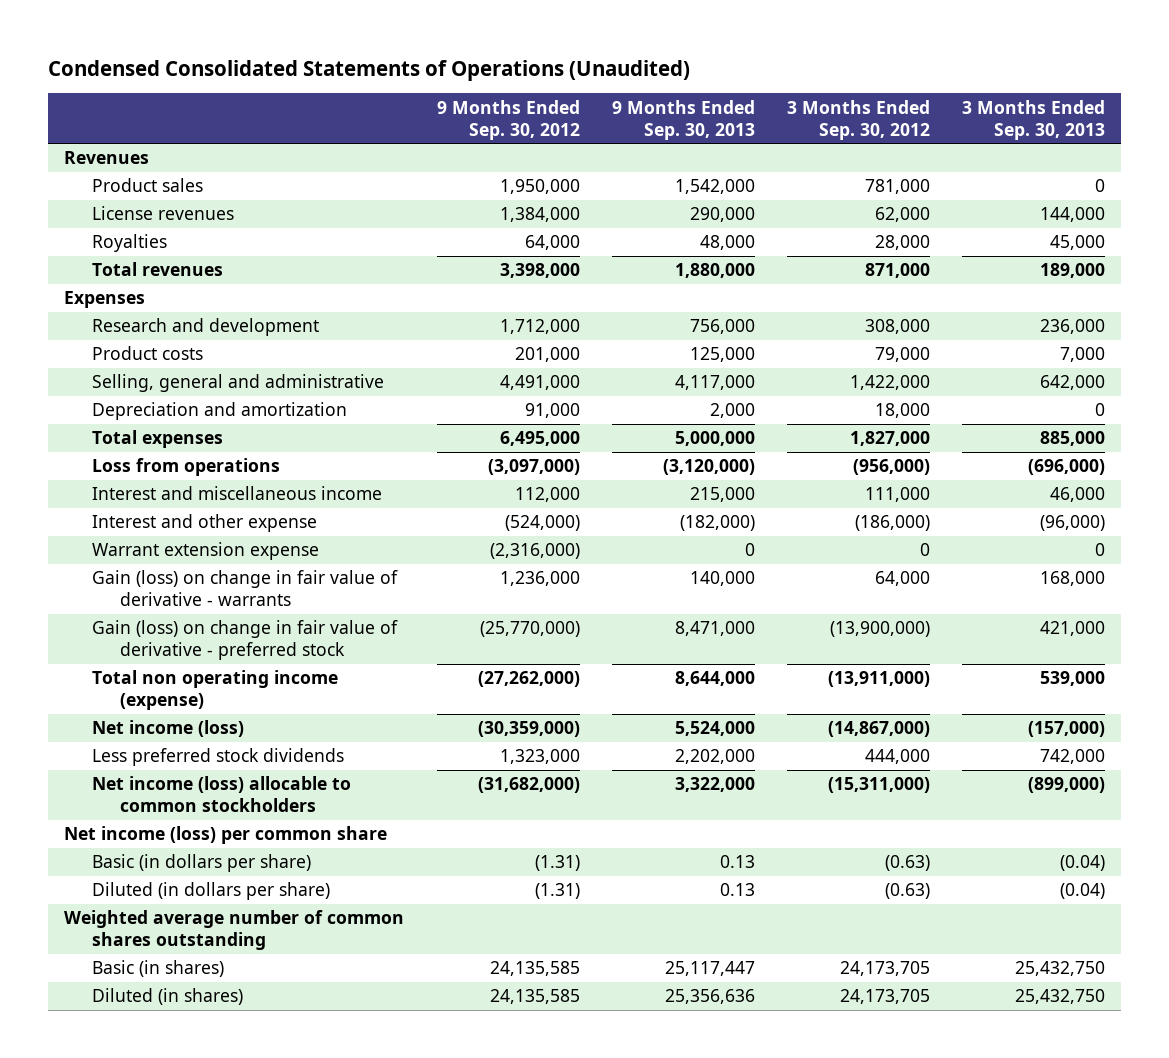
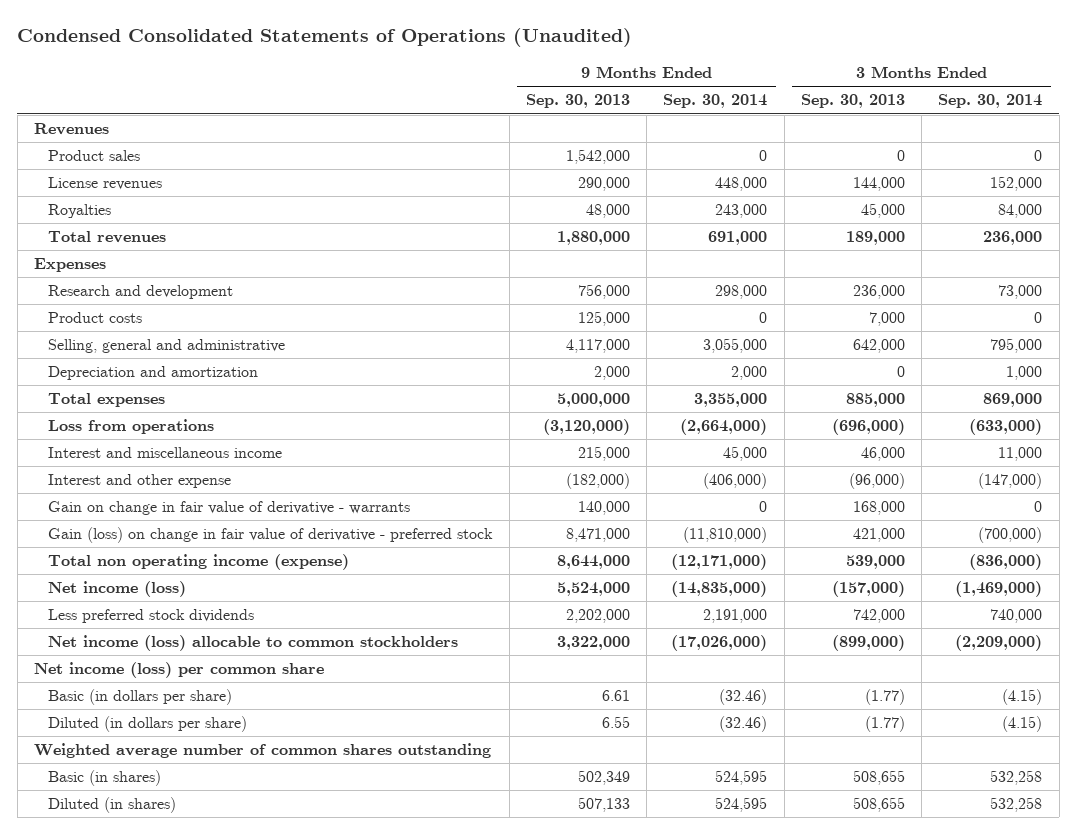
[436,99,580,140] 9 Months Ended Sep. 30, 2012 -> none
[786,99,930,140] 3 Months Ended Sep. 30, 2012 -> none
none -> [663,94,768,109] Sep. 30, 2014
none -> [938,94,1043,109] Sep. 30, 2014
[91,542,319,561] Warrant extension expense -> none
[91,570,398,607] Gain (loss) on change in fair value of derivative - warrants -> [48,501,411,516] Gain on change in fair value of derivative - warrants
[719,855,755,869] 0.13 -> [601,690,630,702] 6.61
[1060,855,1106,872] (0.04) -> [864,689,905,706] (1.77)
[719,883,755,897] 0.13 -> [601,716,630,729] 6.55
[1060,883,1106,900] (0.04) -> [864,716,905,733] (1.77)
[664,961,755,977] 25,117,447 -> [577,770,630,786] 502,349
[1015,961,1106,977] 25,432,750 -> [852,770,905,786] 508,655
[664,989,755,1005] 25,356,636 -> [577,797,630,813] 507,133
[1015,989,1106,1005] 25,432,750 -> [852,797,905,813] 508,655

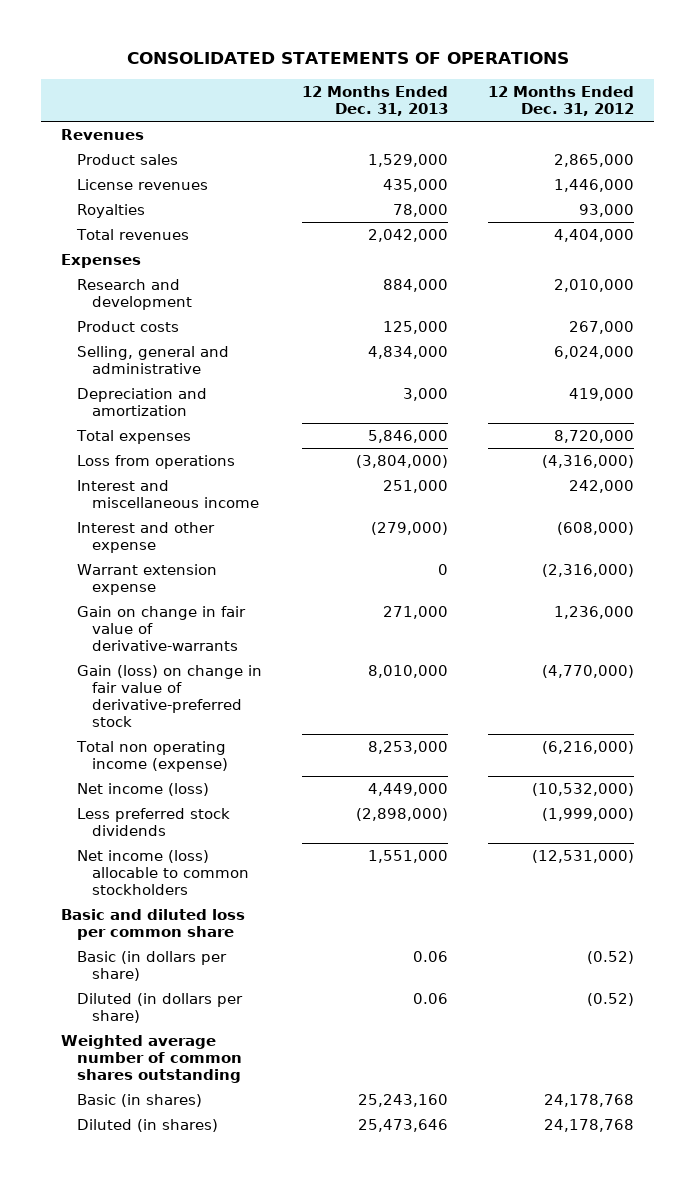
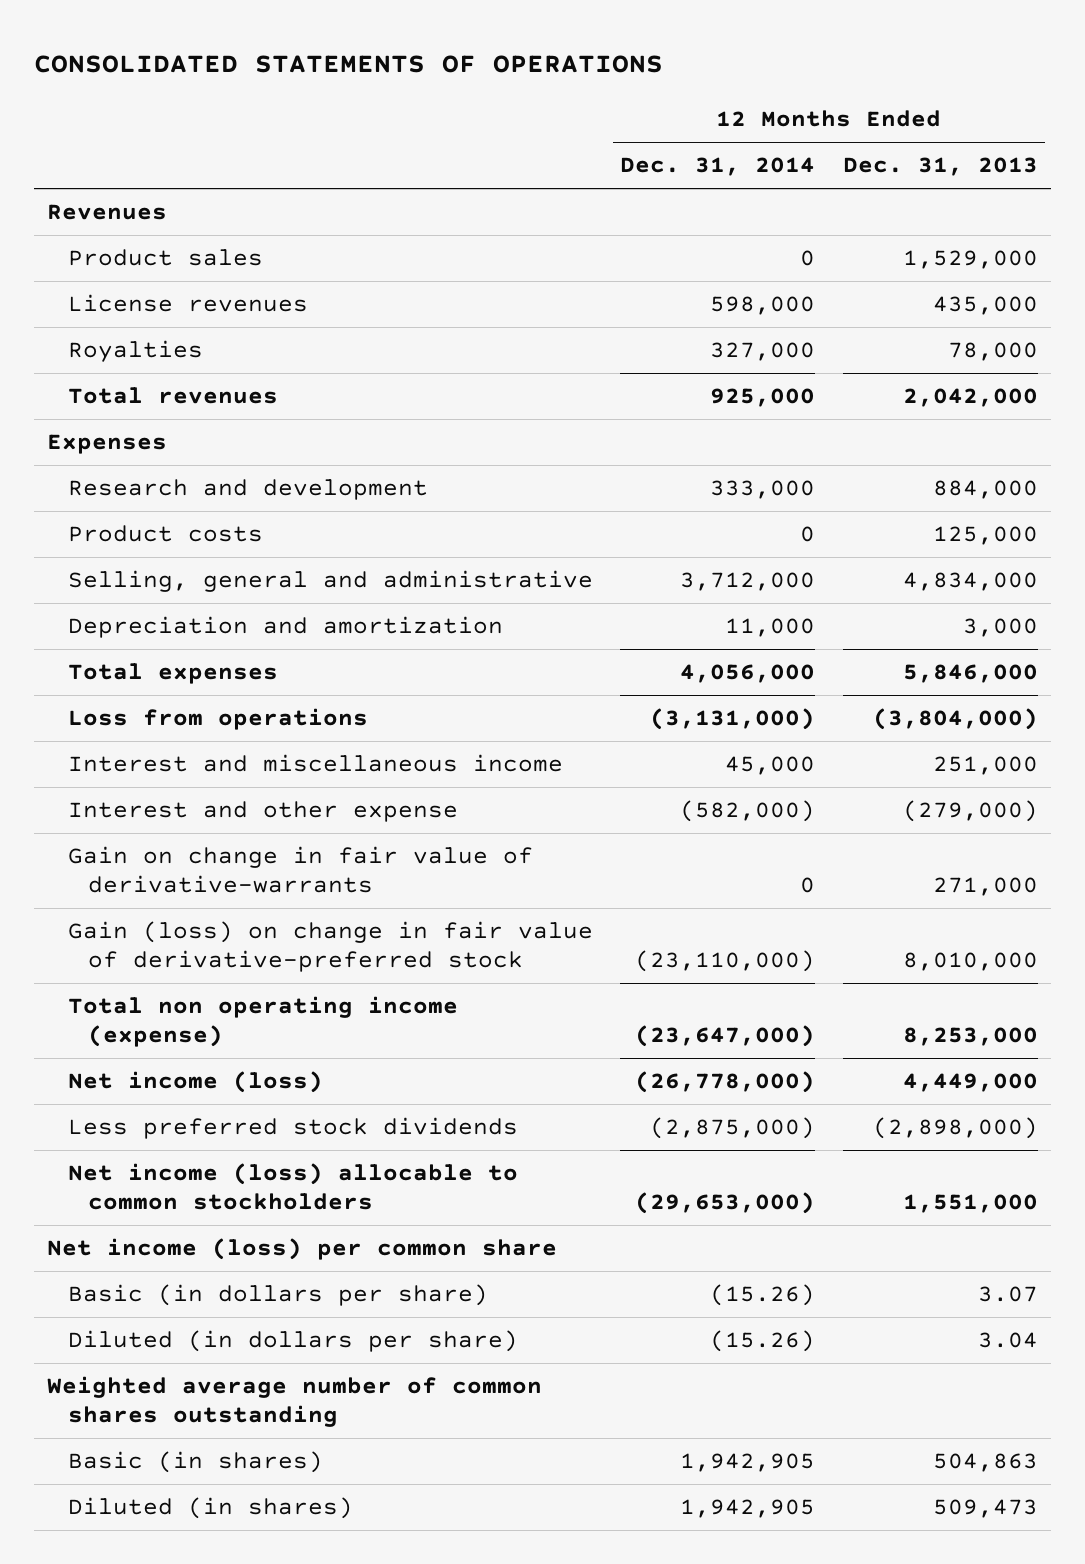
[487,85,634,117] 12 Months Ended Dec. 31, 2012 -> none
none -> [620,157,816,177] Dec. 31, 2014
[76,563,217,596] Warrant extension expense -> none
[61,908,246,941] Basic and diluted loss per common share -> [47,1238,558,1261] Net income (loss) per common share
[412,950,448,962] 0.06 -> [977,1286,1038,1303] 3.07
[412,992,448,1004] 0.06 -> [977,1332,1038,1349] 3.04
[357,1093,448,1107] 25,243,160 -> [932,1453,1038,1473] 504,863
[357,1118,448,1132] 25,473,646 -> [932,1499,1038,1519] 509,473

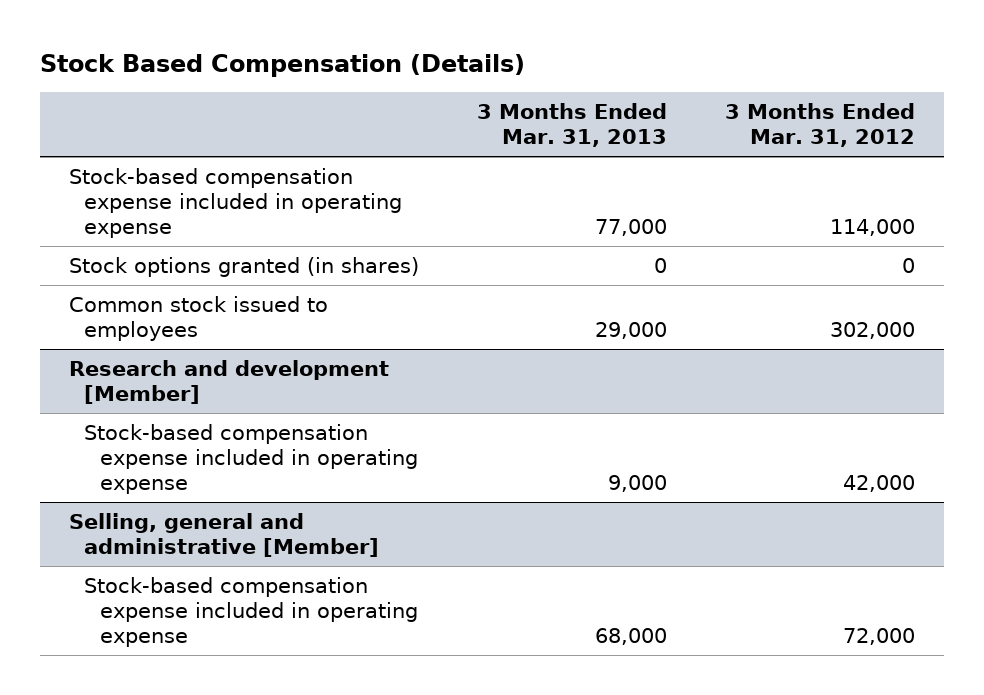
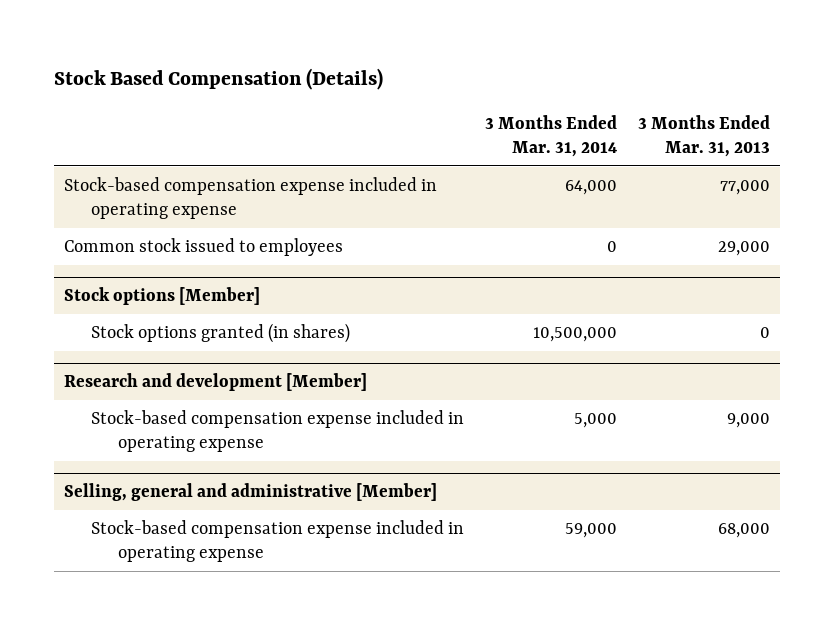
[725,103,916,148] 3 Months Ended Mar. 31, 2012 -> none
none -> [485,114,618,158] 3 Months Ended Mar. 31, 2014
[69,257,420,278] Stock options granted (in shares) -> none
none -> [64,287,261,306] Stock options [Member]
none -> [91,323,351,344] Stock options granted (in shares)

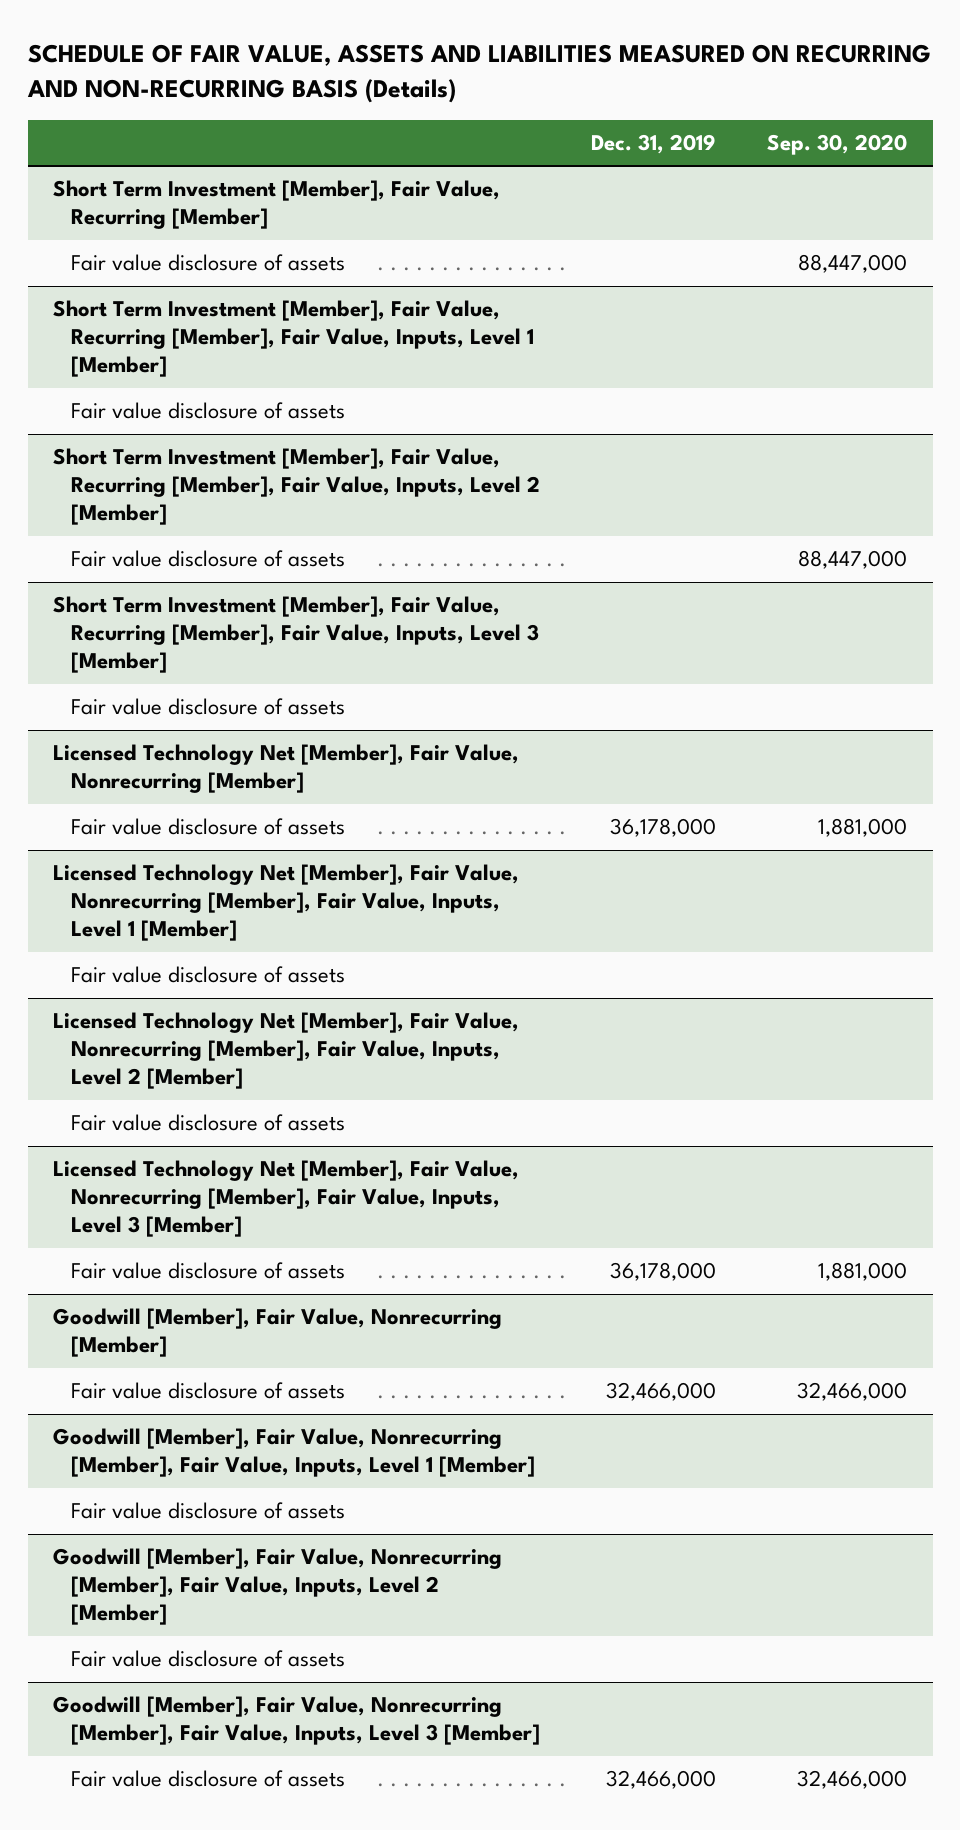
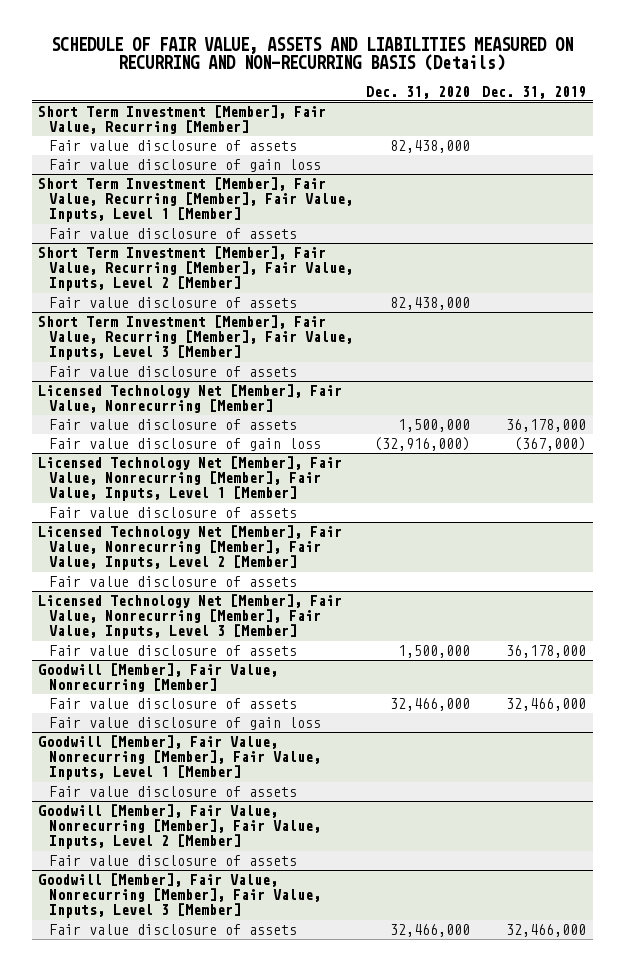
[767,133,908,155] Sep. 30, 2020 -> none
none -> [365,85,470,99] Dec. 31, 2020
none -> [48,159,321,173] Fair value disclosure of gain loss
none -> [48,438,321,452] Fair value disclosure of gain loss
none -> [48,717,321,731] Fair value disclosure of gain loss

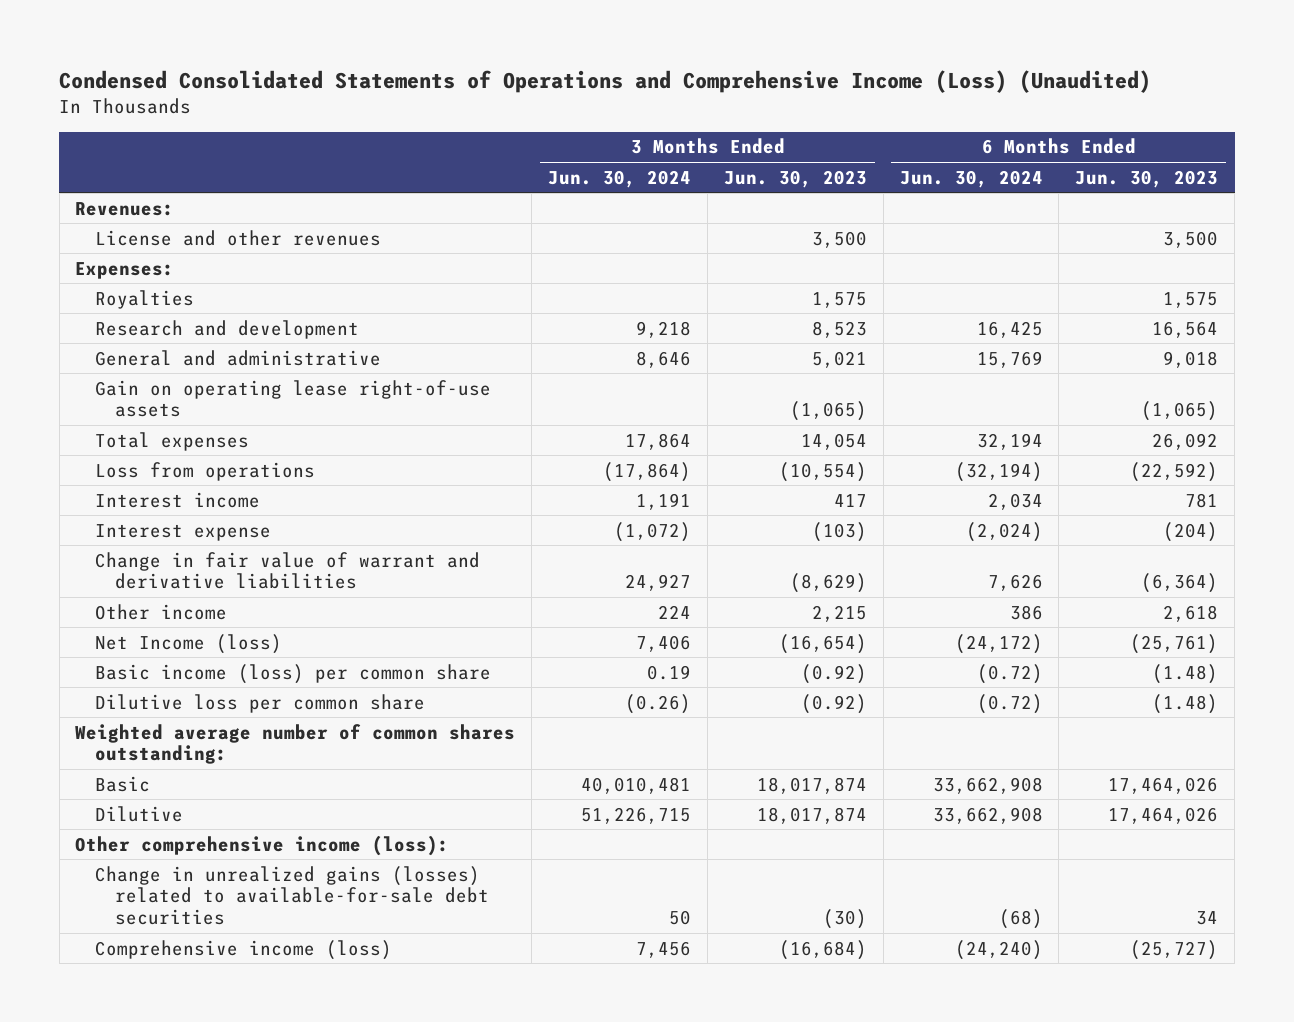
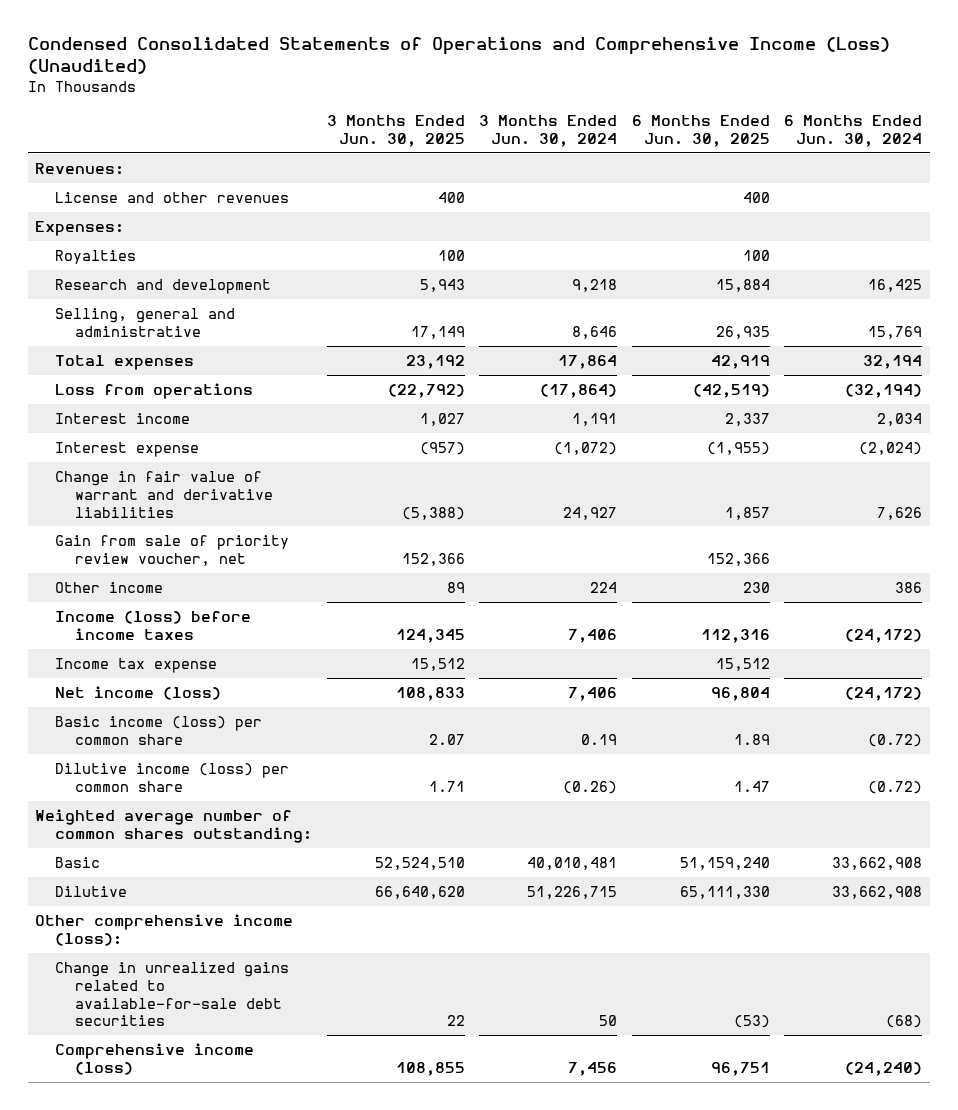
[723,169,867,188] Jun. 30, 2023 -> none
[1075,169,1219,188] Jun. 30, 2023 -> none
none -> [326,114,465,147] 3 Months Ended Jun. 30, 2025
none -> [631,114,770,147] 6 Months Ended Jun. 30, 2025
[95,379,492,418] Gain on operating lease right-of-use assets -> none
[95,349,382,366] General and administrative -> [55,307,236,337] Selling, general and administrative
none -> [55,534,290,566] Gain from sale of priority review voucher, net
none -> [55,610,252,640] Income (loss) before income taxes
none -> [55,657,218,673] Income tax expense
[95,633,283,654] Net Income (loss) -> [55,685,222,700] Net income (loss)
[95,693,426,713] Dilutive loss per common share -> [55,762,290,792] Dilutive income (loss) per common share
[95,865,490,925] Change in unrealized gains (losses) related to available-for-sale debt securities -> [55,961,290,1027] Change in unrealized gains related to available-for-sale debt securities

